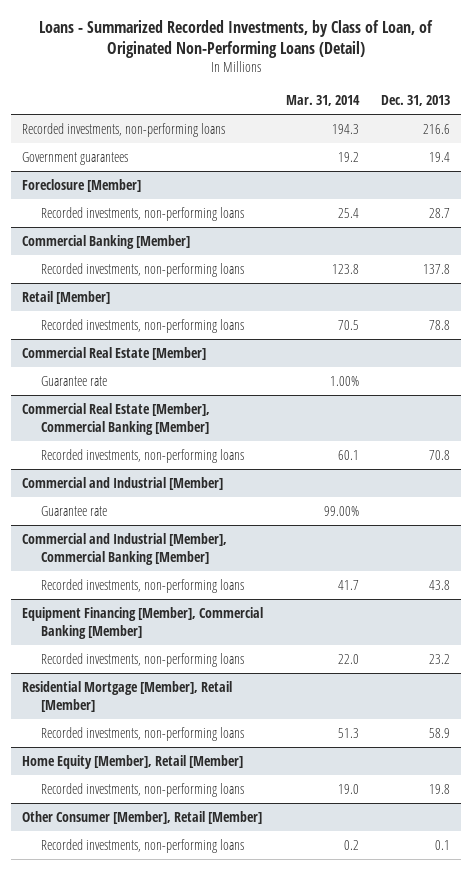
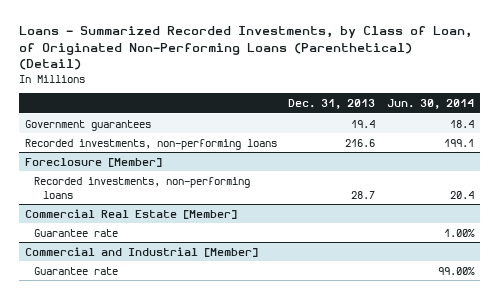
[39,19,434,58] Loans - Summarized Recorded Investments, by Class of Loan, of Originated Non-Performing Loans (Detail) -> [18,26,472,71] Loans - Summarized Recorded Investments, by Class of Loan, of Originated Non-Performing Loans (Parenthetical) (Detail)
[285,95,360,107] Mar. 31, 2014 -> none
none -> [386,99,474,110] Jun. 30, 2014
[22,122,226,137] Recorded investments, non-performing loans -> [24,138,277,150] Recorded investments, non-performing loans
[22,234,191,249] Commercial Banking [Member] -> none
[41,262,245,277] Recorded investments, non-performing loans -> none
[22,290,111,304] Retail [Member] -> none
[41,318,245,333] Recorded investments, non-performing loans -> none
[22,402,211,435] Commercial Real Estate [Member], Commercial Banking [Member] -> none
[41,448,245,463] Recorded investments, non-performing loans -> none
[22,532,228,565] Commercial and Industrial [Member], Commercial Banking [Member] -> none
[41,578,245,593] Recorded investments, non-performing loans -> none
[22,606,264,639] Equipment Financing [Member], Commercial Banking [Member] -> none
[41,652,245,667] Recorded investments, non-performing loans -> none
[22,680,233,712] Residential Mortgage [Member], Retail [Member] -> none
[41,726,245,741] Recorded investments, non-performing loans -> none
[22,754,244,769] Home Equity [Member], Retail [Member] -> none
[41,782,245,797] Recorded investments, non-performing loans -> none
[22,810,263,824] Other Consumer [Member], Retail [Member] -> none
[41,838,245,853] Recorded investments, non-performing loans -> none

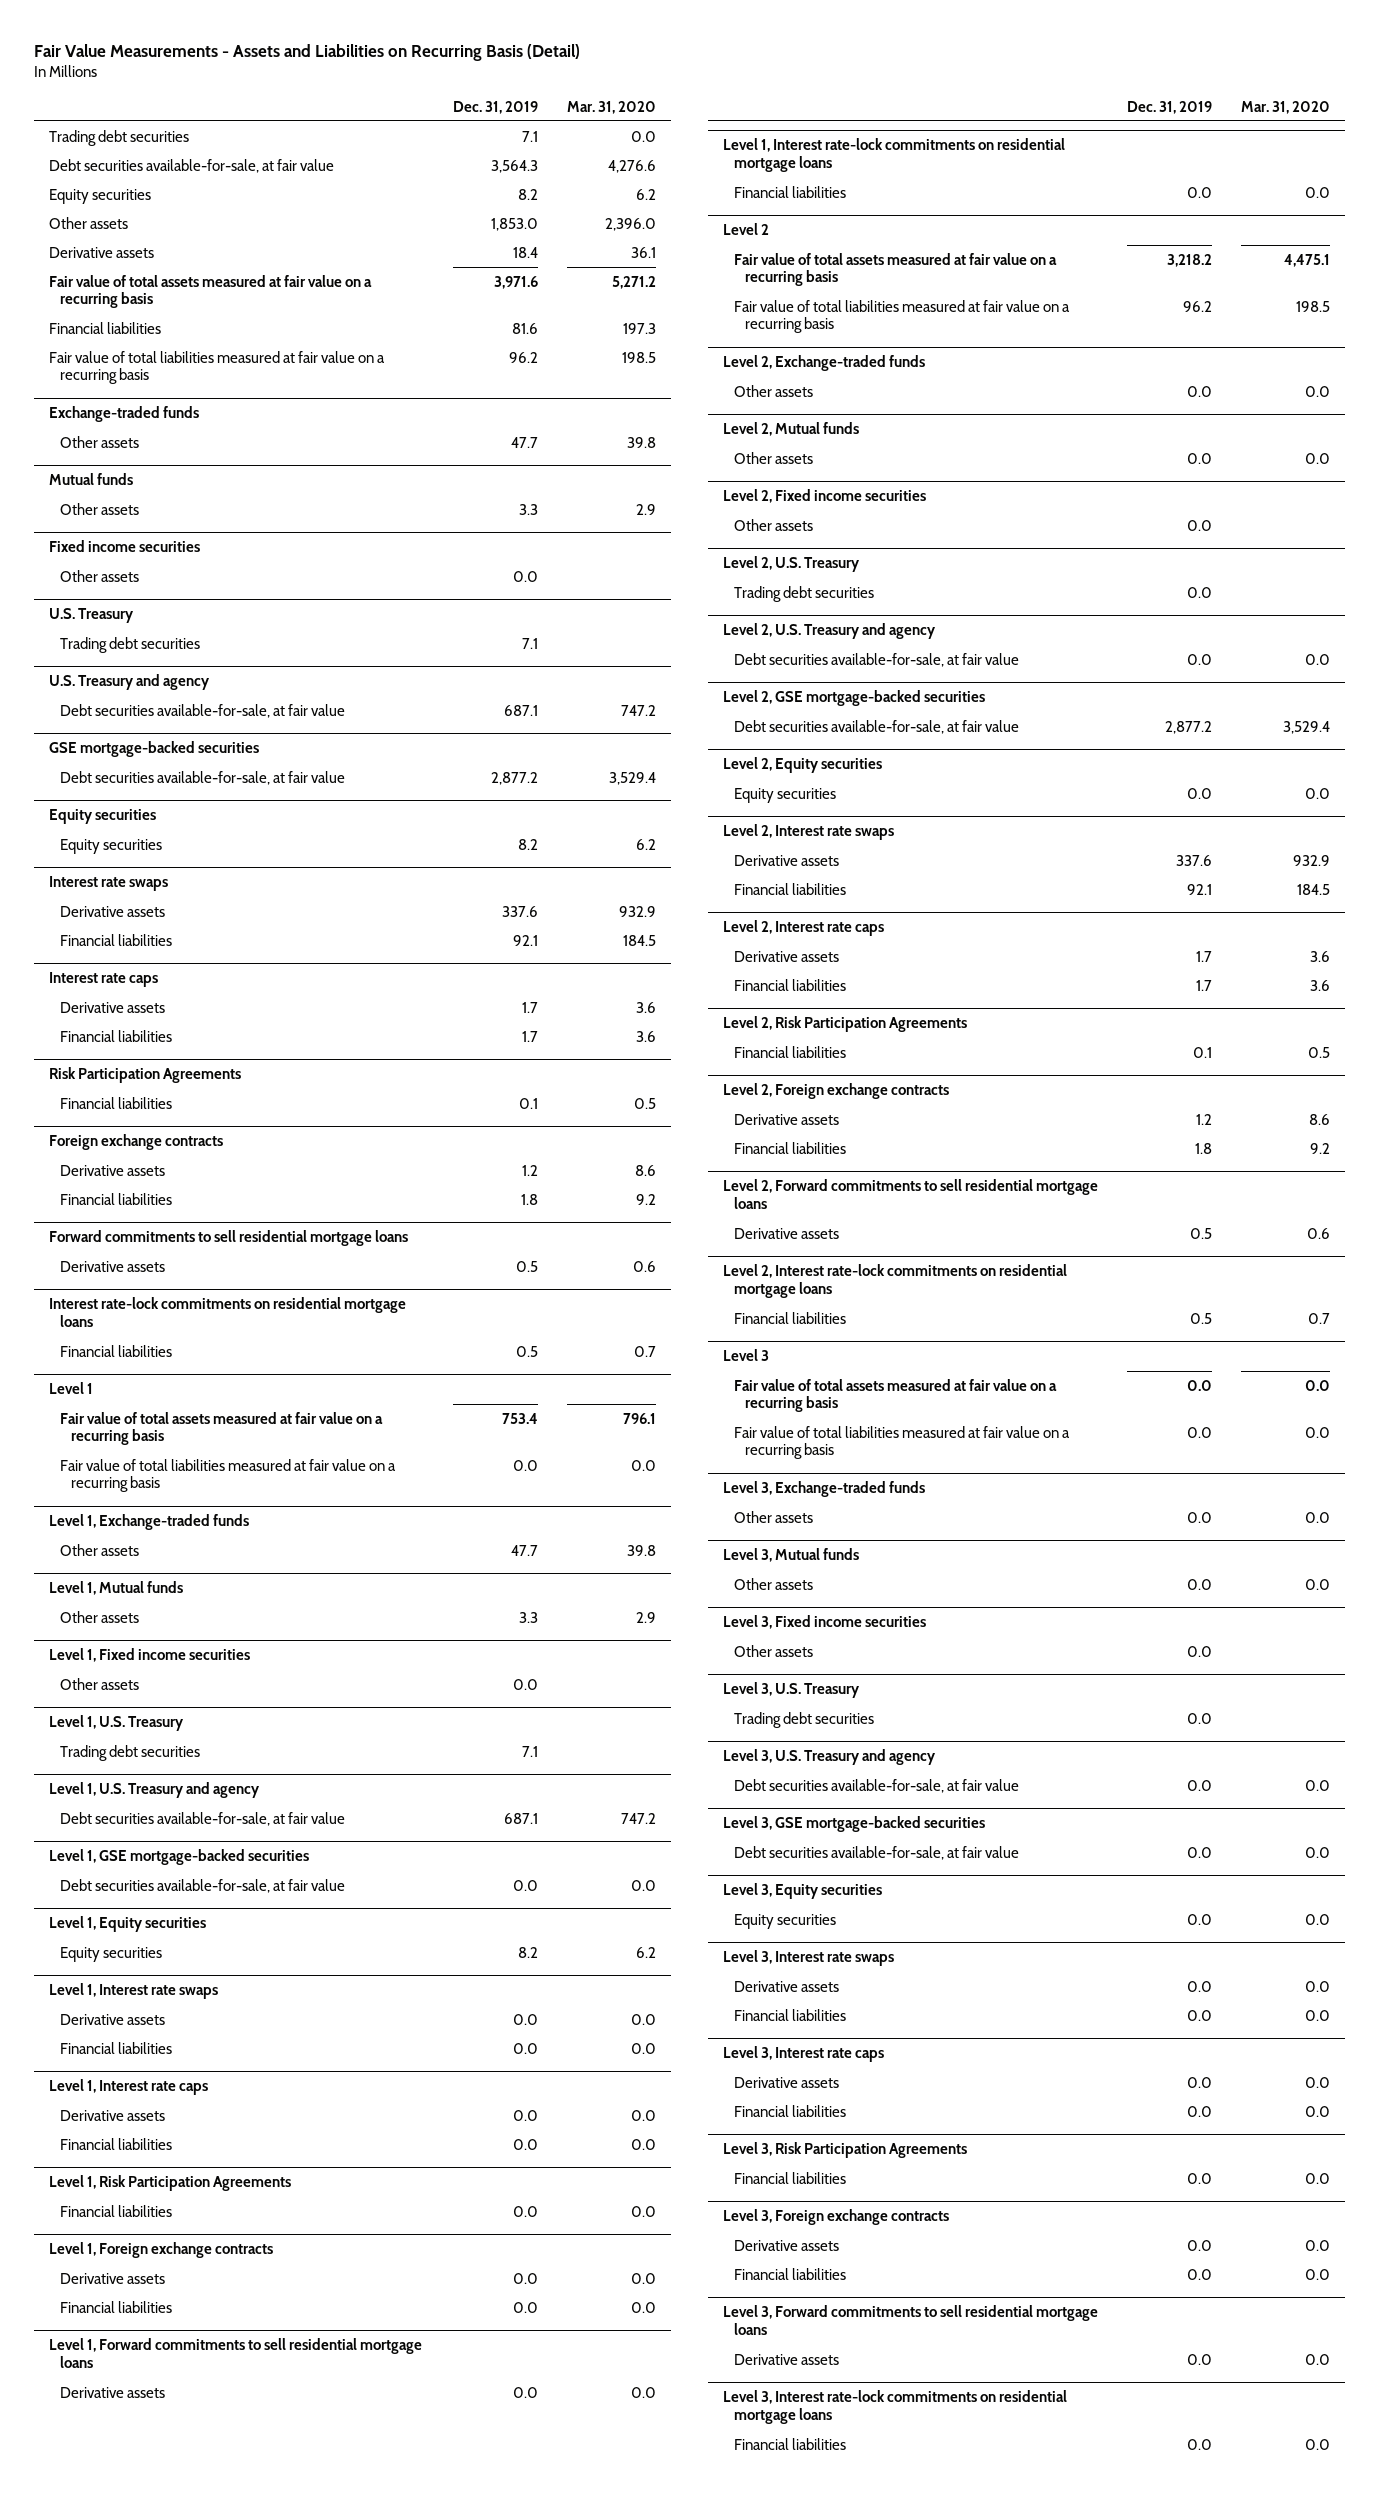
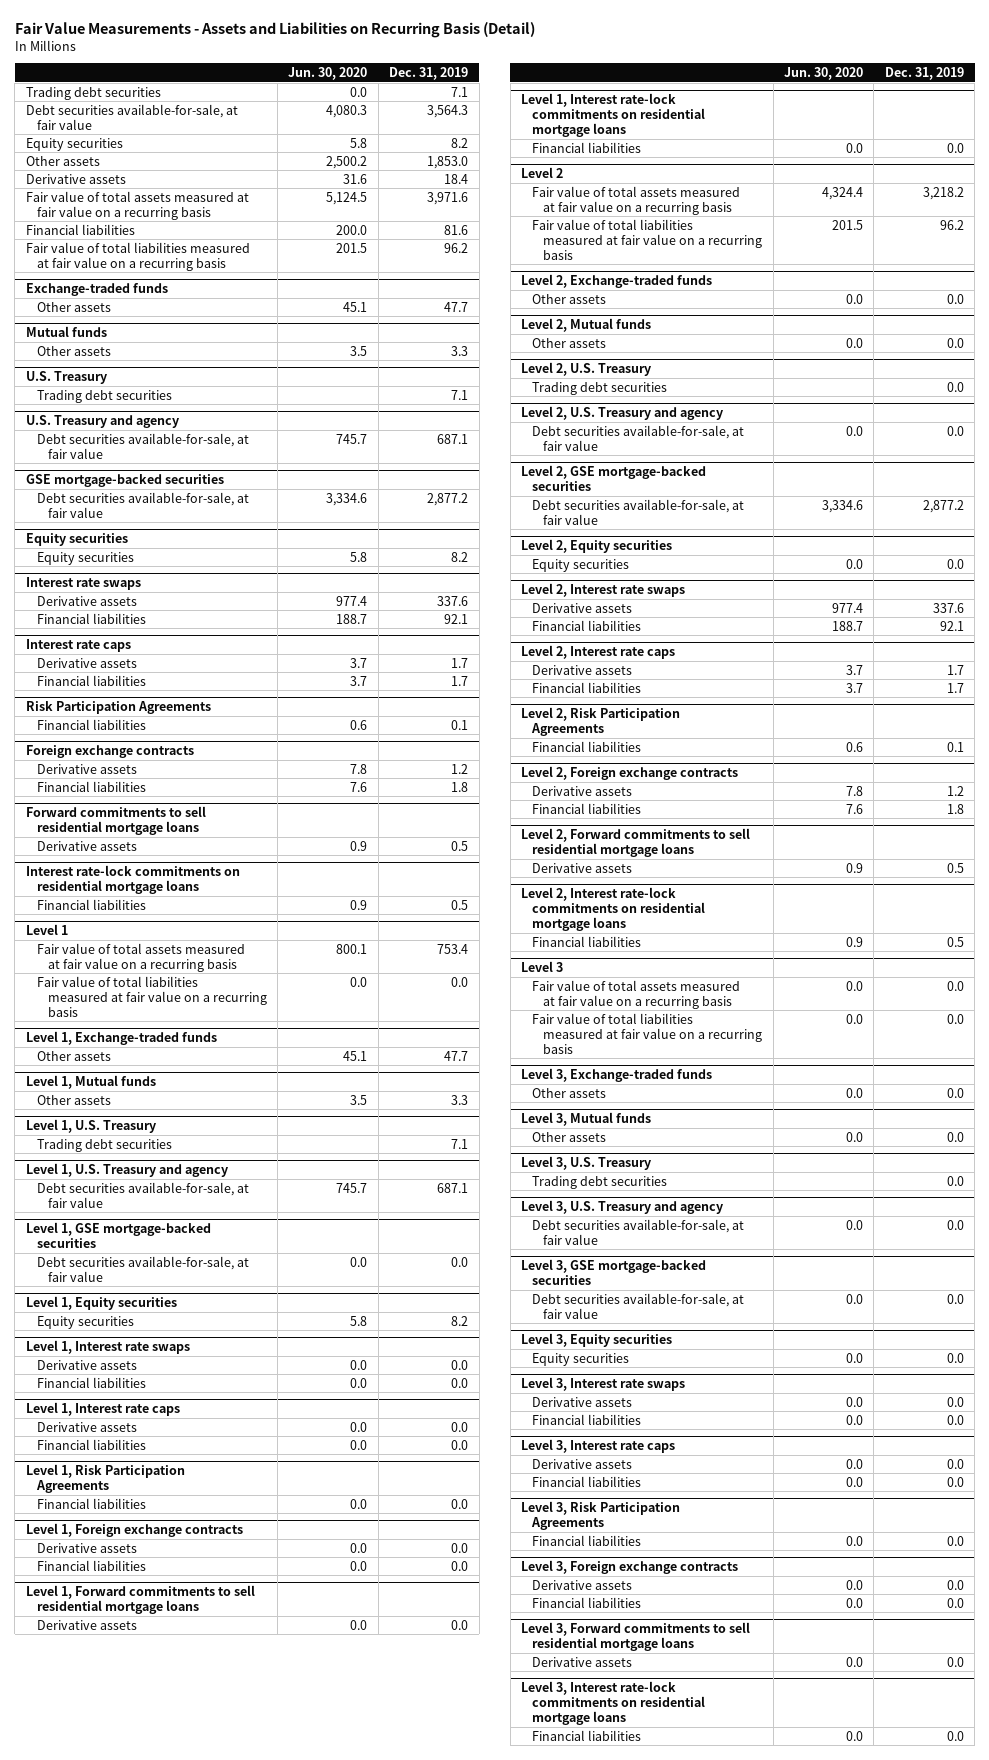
[567,100,657,114] Mar. 31, 2020 -> none
none -> [288,67,368,81] Jun. 30, 2020
[48,540,200,553] Fixed income securities -> none
[59,569,139,582] Other assets -> none
[48,1648,250,1663] Level 1, Fixed income securities -> none
[59,1677,139,1690] Other assets -> none
[722,489,926,504] Level 2, Fixed income securities -> none
[733,518,813,531] Other assets -> none
[722,1615,926,1630] Level 3, Fixed income securities -> none
[733,1644,813,1657] Other assets -> none

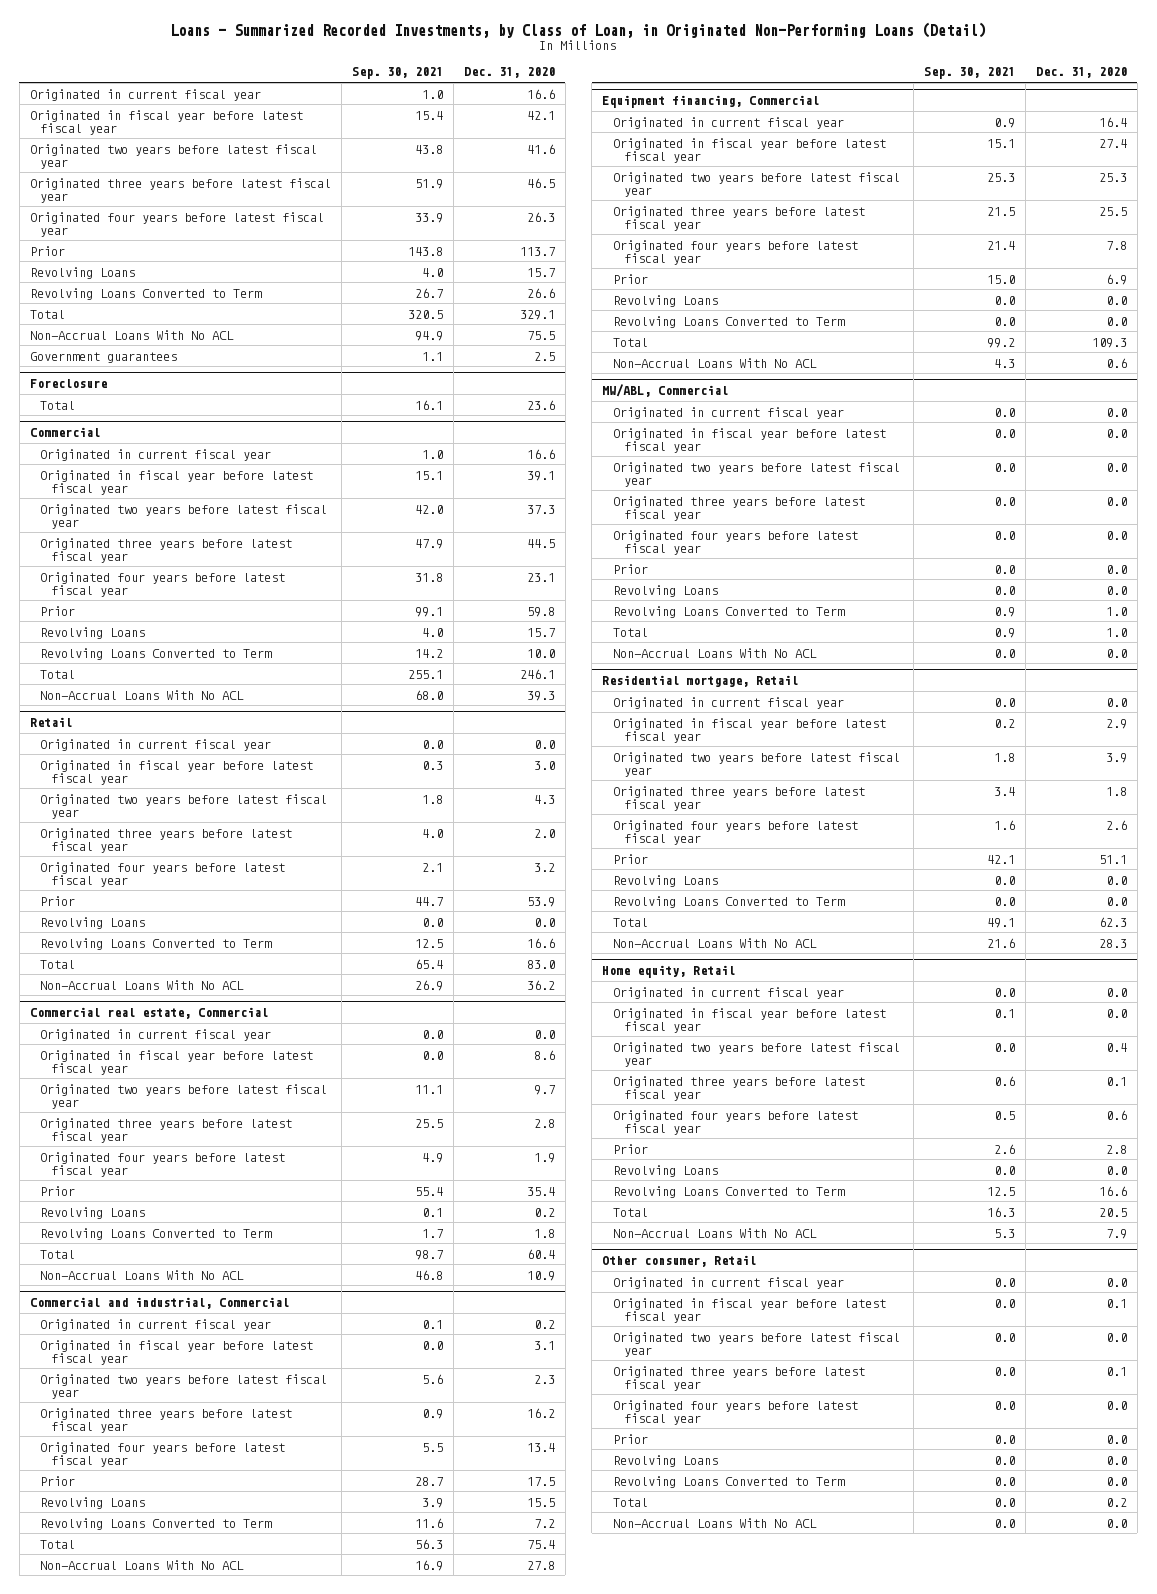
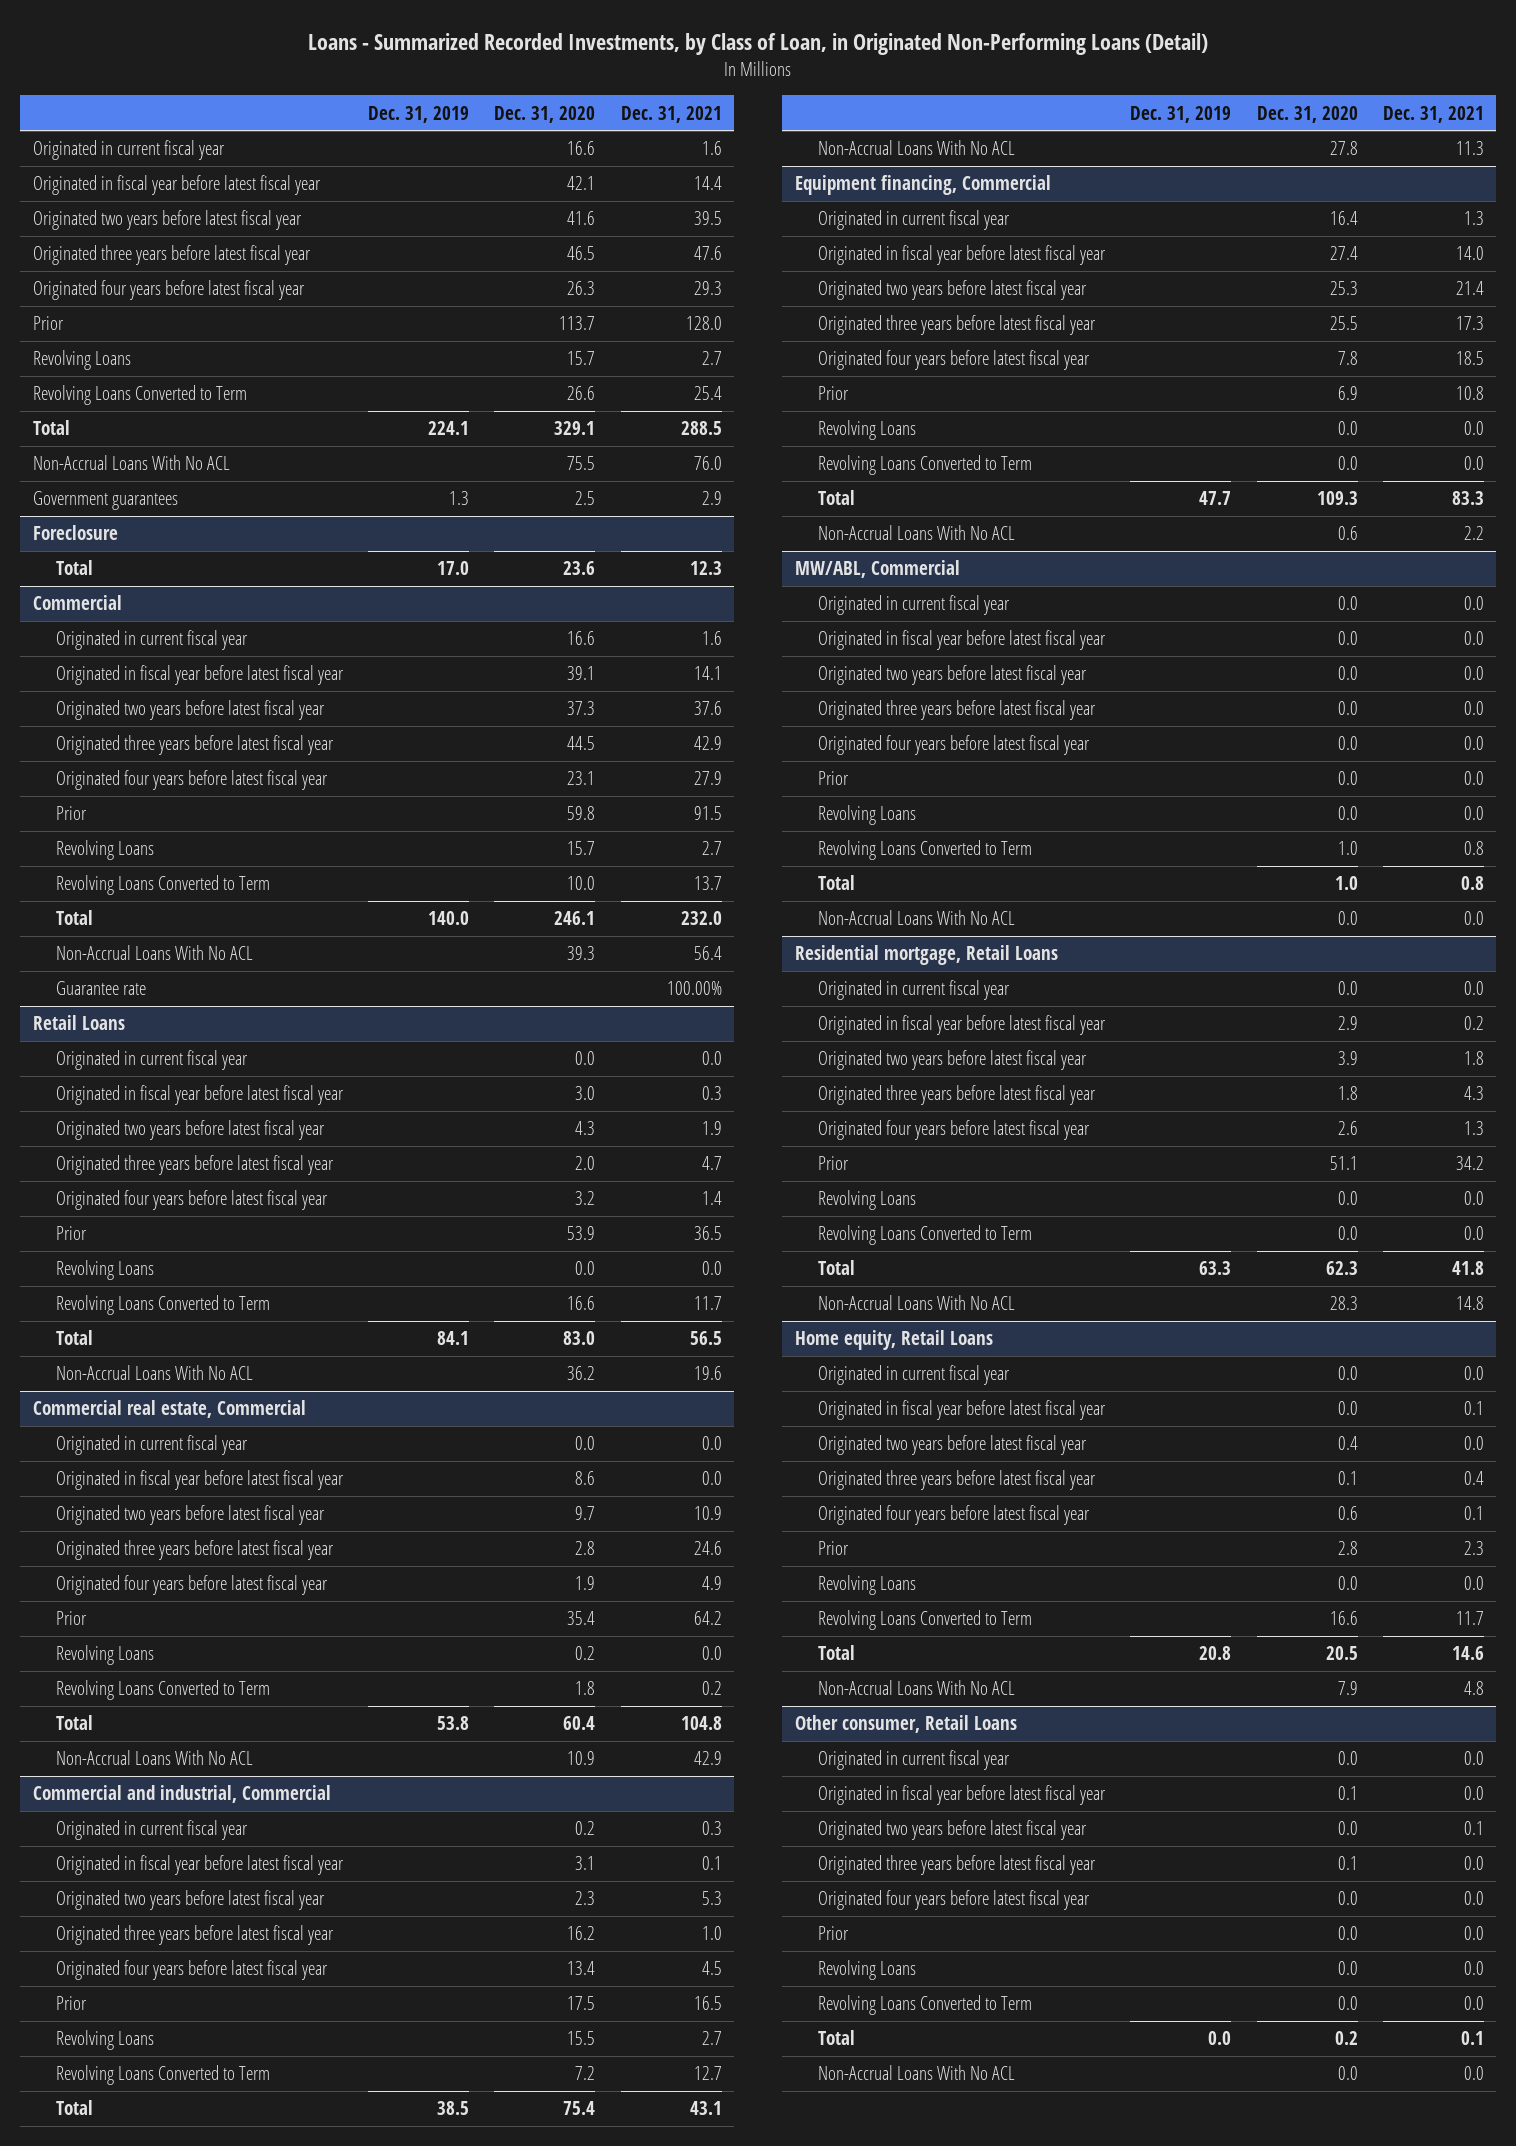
[351,67,443,80] Sep. 30, 2021 -> none
none -> [368,105,470,123] Dec. 31, 2019
none -> [620,105,722,123] Dec. 31, 2021
none -> [56,981,147,996] Guarantee rate
[29,717,72,728] Retail -> [32,1015,125,1031] Retail Loans
[602,675,799,688] Residential mortgage, Retail -> [794,945,1058,966] Residential mortgage, Retail Loans
[602,965,736,979] Home equity, Retail -> [794,1330,993,1351] Home equity, Retail Loans
[602,1255,757,1268] Other consumer, Retail -> [794,1715,1017,1734] Other consumer, Retail Loans

